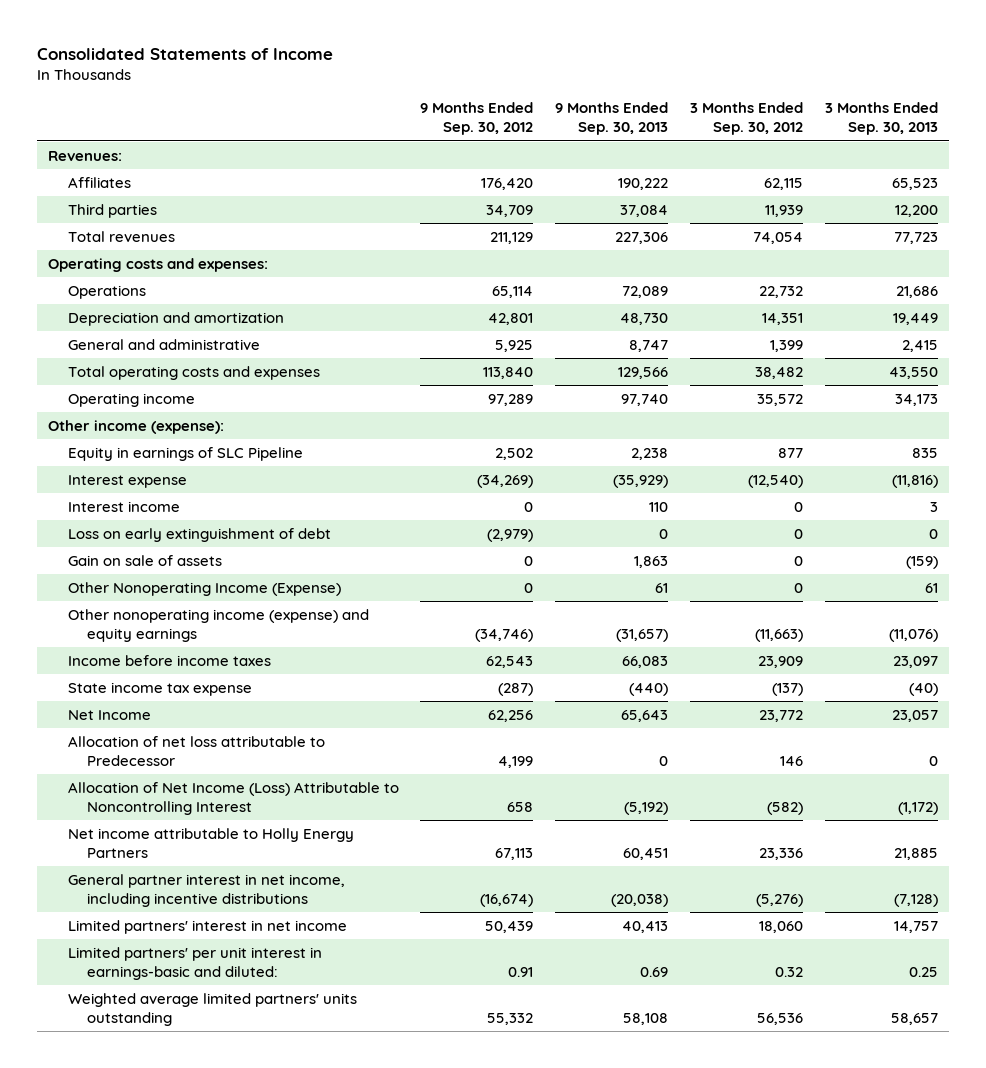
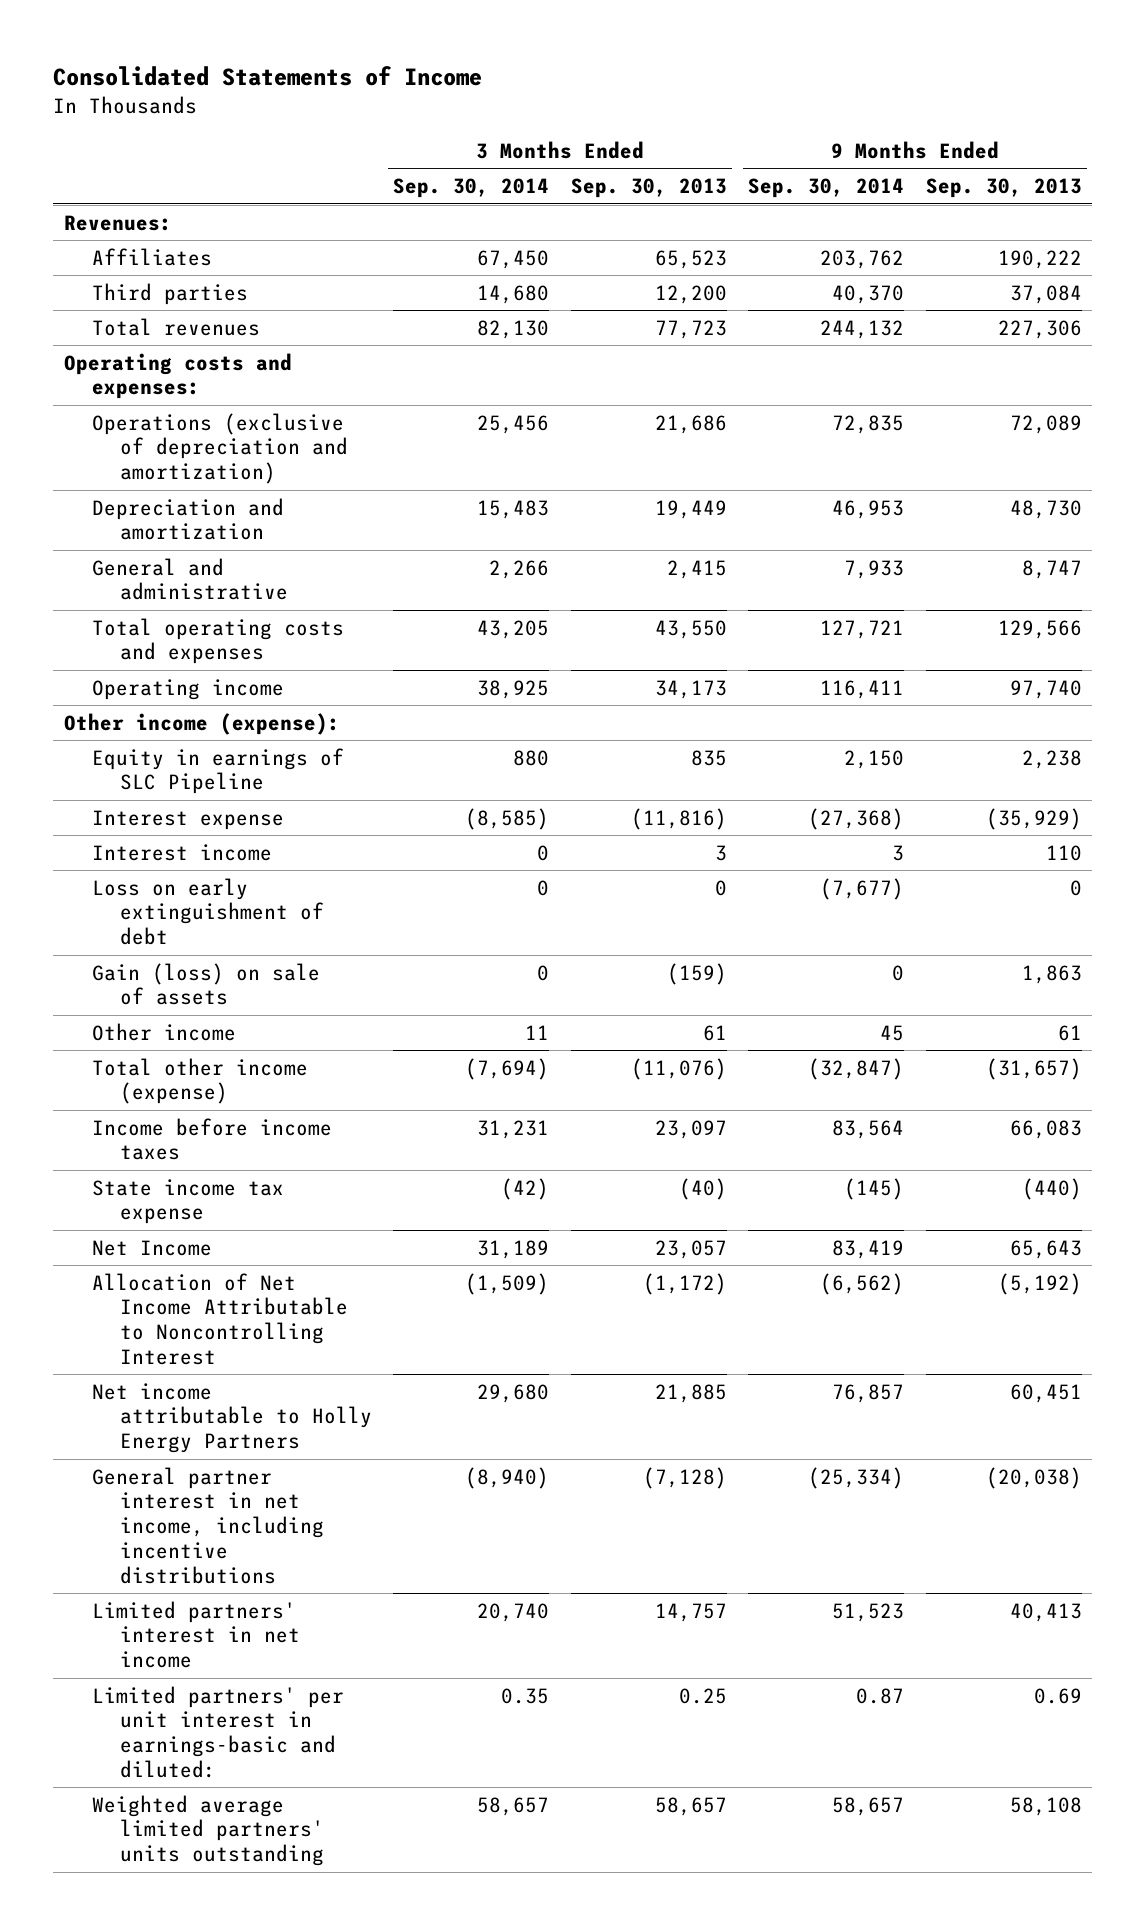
[420,102,534,136] 9 Months Ended Sep. 30, 2012 -> none
[690,102,804,136] 3 Months Ended Sep. 30, 2012 -> none
none -> [393,178,550,199] Sep. 30, 2014
none -> [748,178,905,199] Sep. 30, 2014
[67,284,146,299] Operations -> [91,412,348,485] Operations (exclusive of depreciation and amortization)
[67,554,222,566] Gain on sale of assets -> [91,962,320,1006] Gain (loss) on sale of assets
[67,581,341,596] Other Nonoperating Income (Expense) -> [91,1022,236,1041] Other income
[67,608,369,642] Other nonoperating income (expense) and equity earnings -> [91,1057,308,1105] Total other income (expense)
[67,735,325,766] Allocation of net loss attributable to Predecessor -> none
[67,781,399,815] Allocation of Net Income (Loss) Attributable to Noncontrolling Interest -> [91,1272,348,1365] Allocation of Net Income Attributable to Noncontrolling Interest

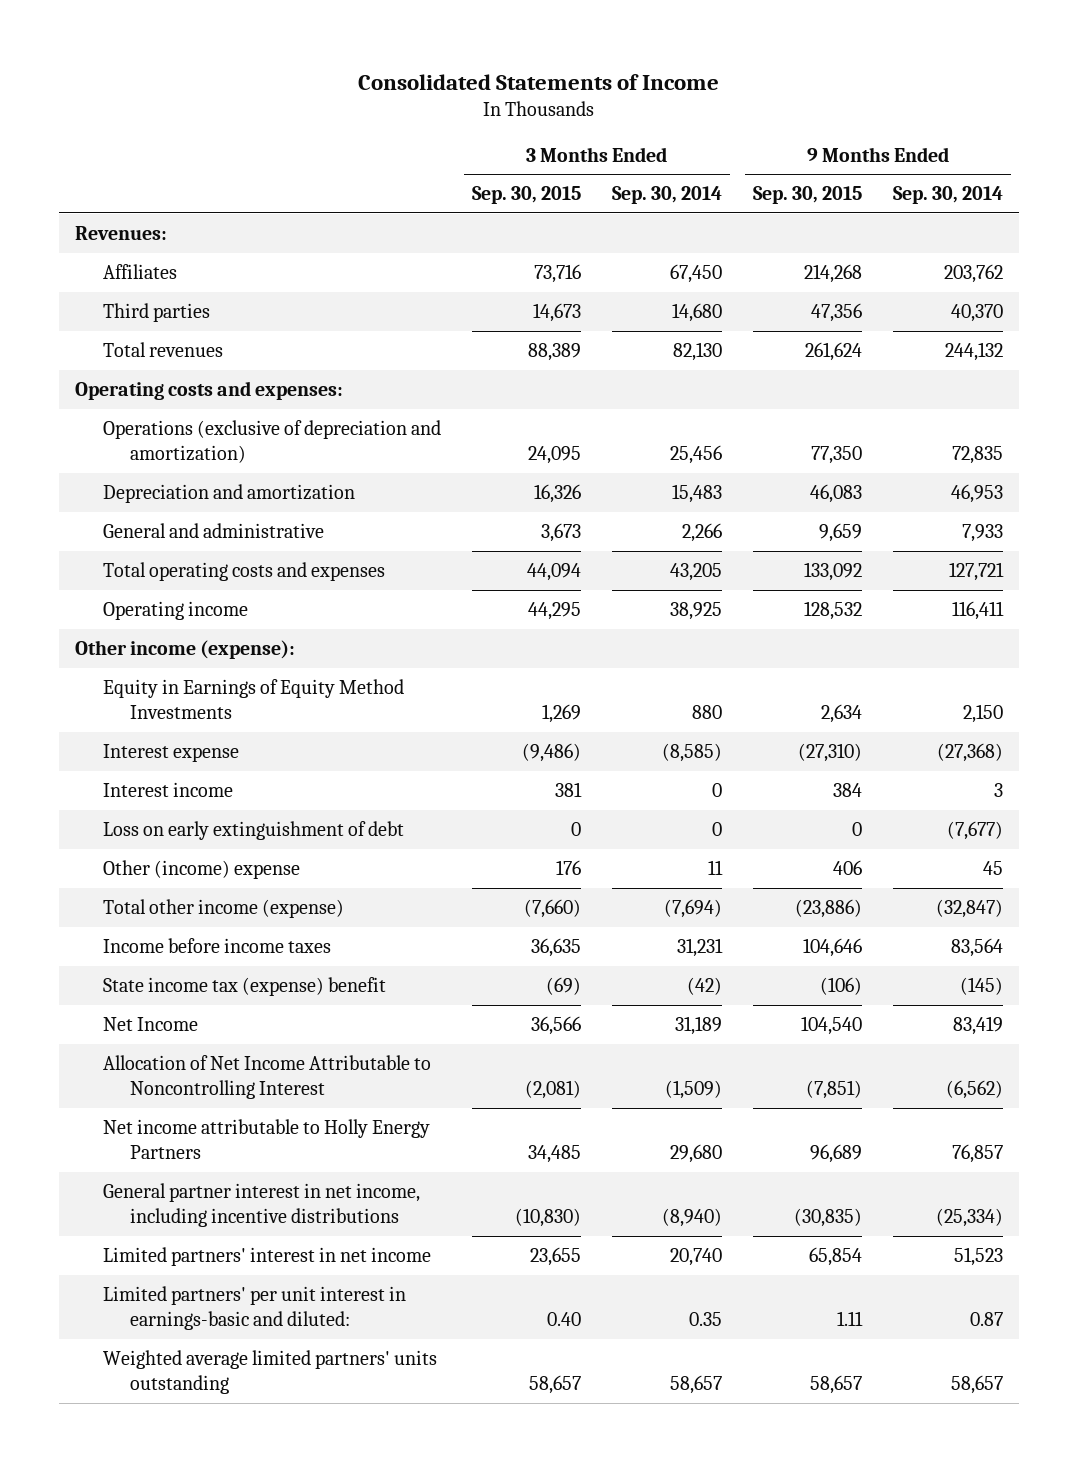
[570,178,727,199] Sep. 30, 2013 -> none
[925,178,1082,199] Sep. 30, 2013 -> none
none -> [471,186,581,205] Sep. 30, 2015
none -> [753,186,863,205] Sep. 30, 2015
[91,747,344,795] Equity in earnings of SLC Pipeline -> [102,678,404,720] Equity in Earnings of Equity Method Investments
[91,962,320,1006] Gain (loss) on sale of assets -> none
[91,1022,236,1041] Other income -> [102,859,300,879] Other (income) expense
[91,1178,284,1225] State income tax expense -> [102,976,386,996] State income tax (expense) benefit

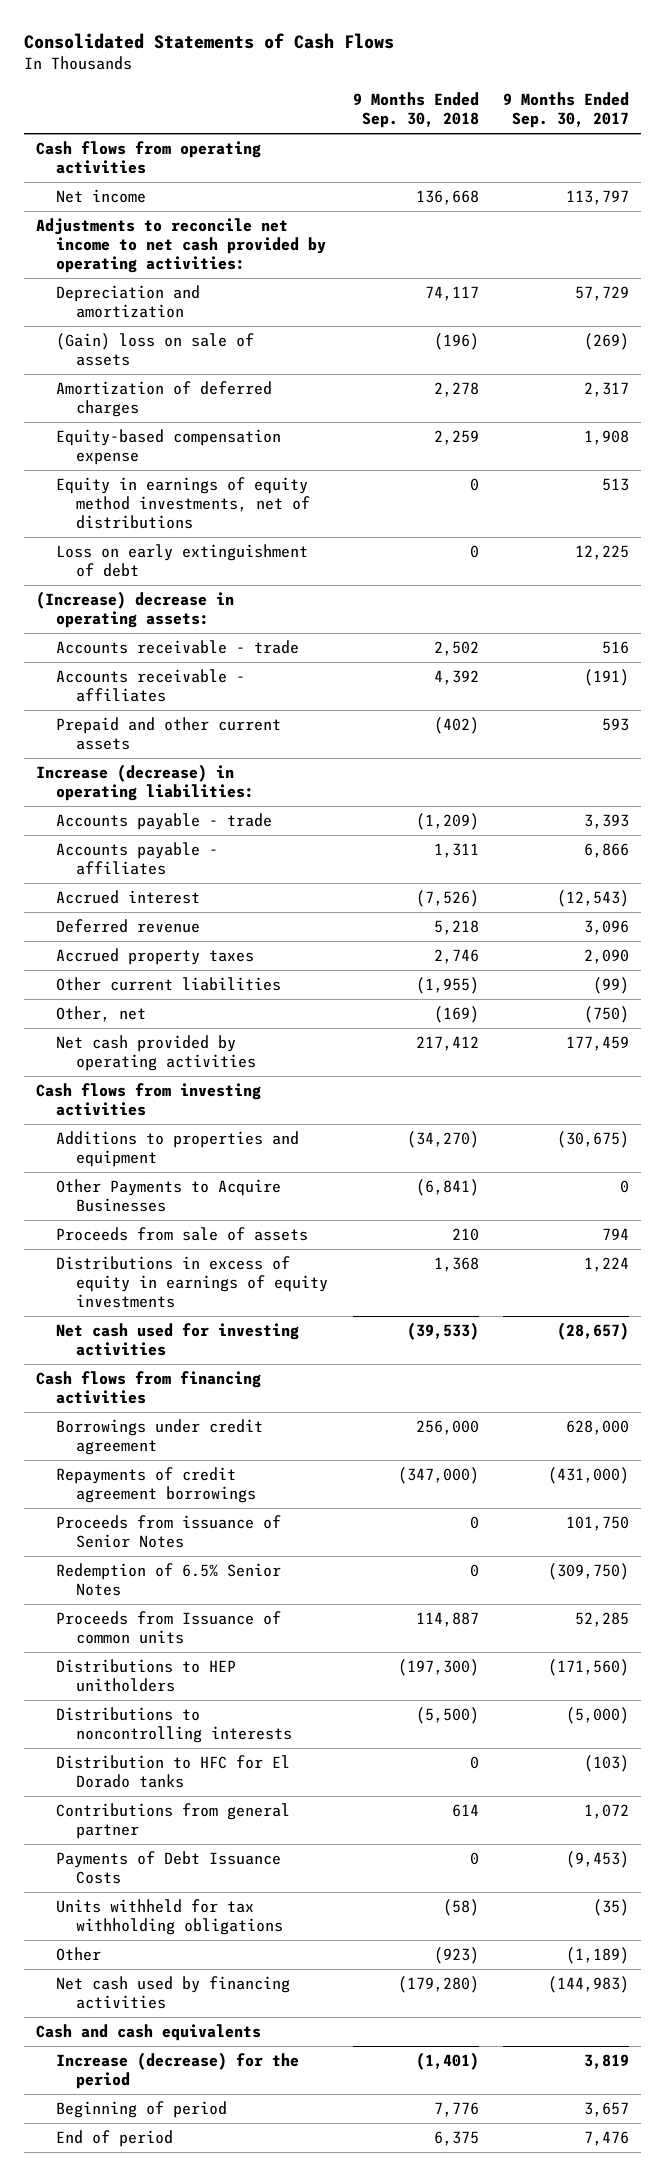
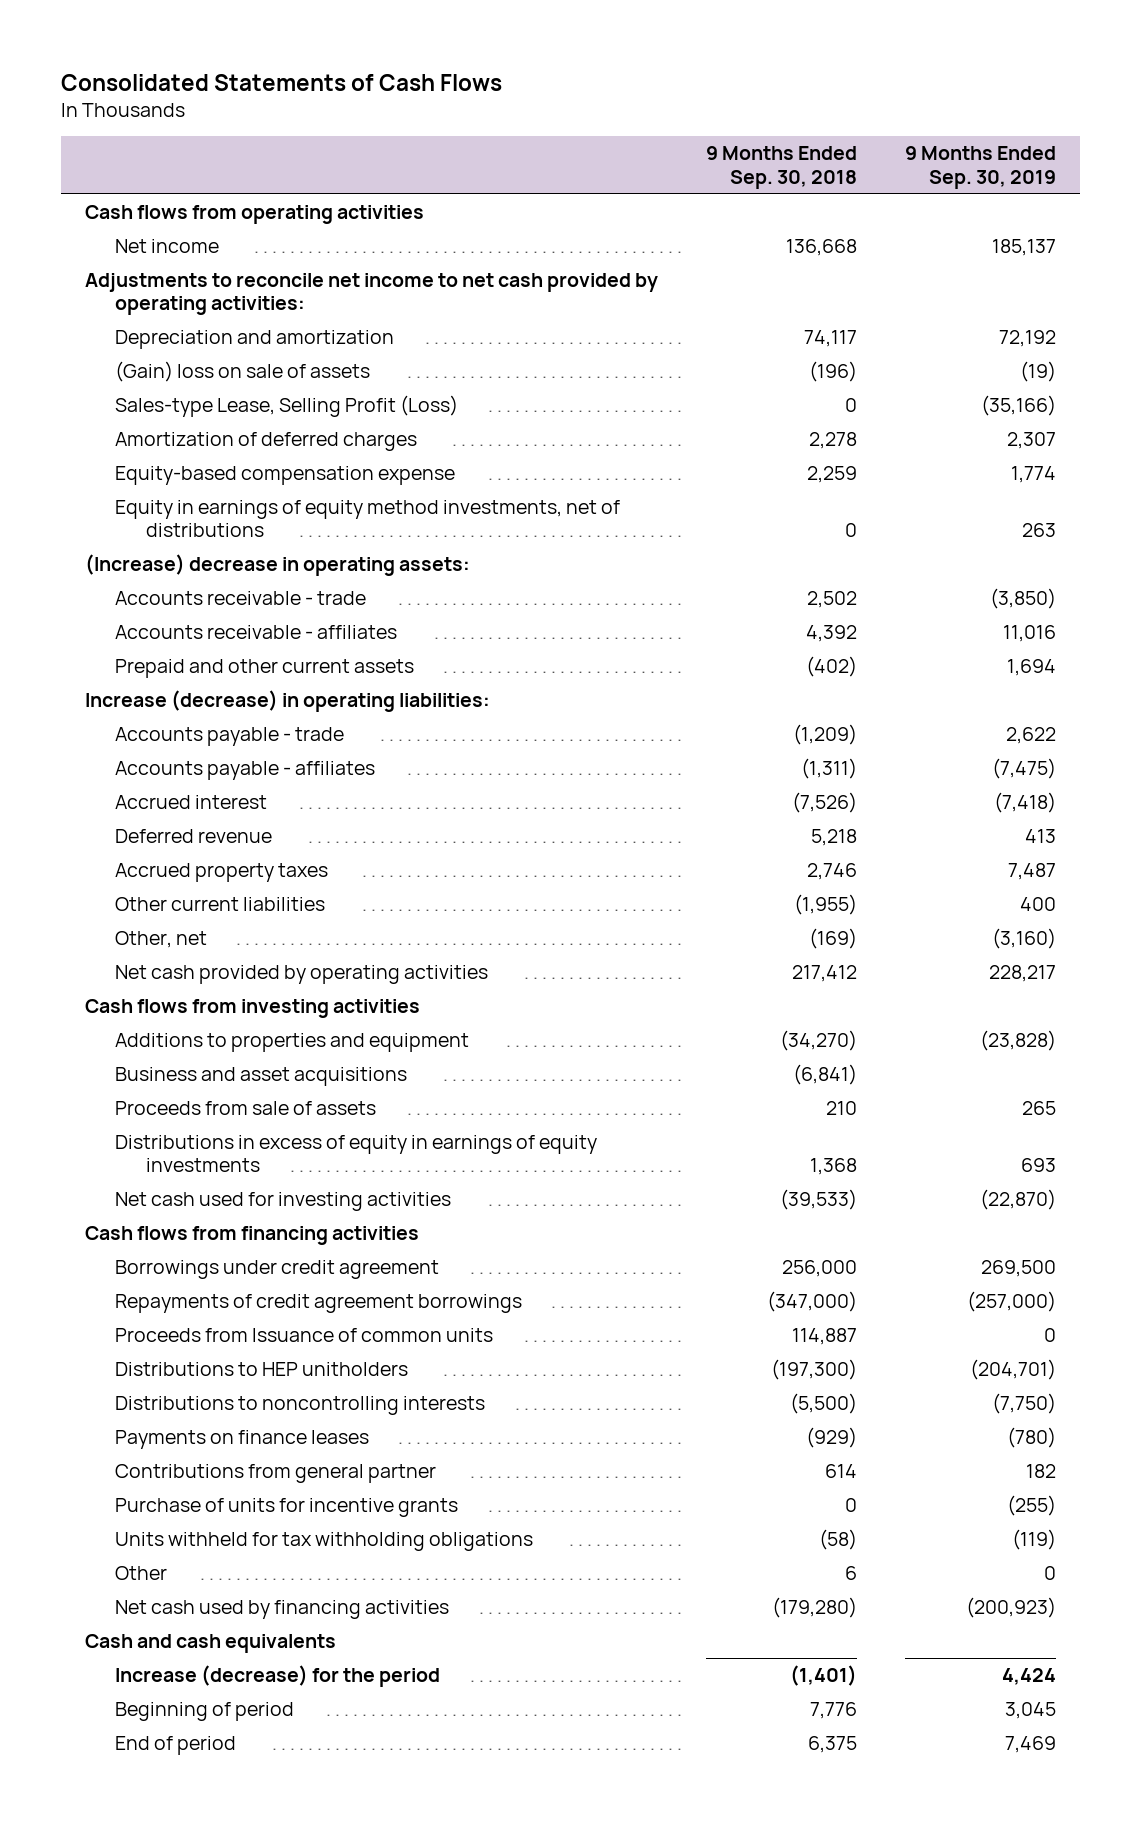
[503,92,630,129] 9 Months Ended Sep. 30, 2017 -> none
none -> [905,146,1057,189] 9 Months Ended Sep. 30, 2019
none -> [115,394,459,417] Sales-type Lease, Selling Profit (Loss)
[55,544,308,577] Loss on early extinguishment of debt -> none
[433,843,479,859] 1,311 -> [801,757,858,779] (1,311)
[55,1179,281,1212] Other Payments to Acquire Businesses -> [115,1066,408,1086] Business and asset acquisitions
[55,1515,281,1548] Proceeds from issuance of Senior Notes -> none
[55,1563,281,1596] Redemption of 6.5% Senior Notes -> none
[55,1755,290,1788] Distribution to HFC for El Dorado tanks -> none
none -> [115,1429,370,1449] Payments on finance leases
[55,1851,281,1884] Payments of Debt Issuance Costs -> none
none -> [115,1497,459,1517] Purchase of units for incentive grants
[433,1947,479,1965] (923) -> [845,1565,858,1580] 6

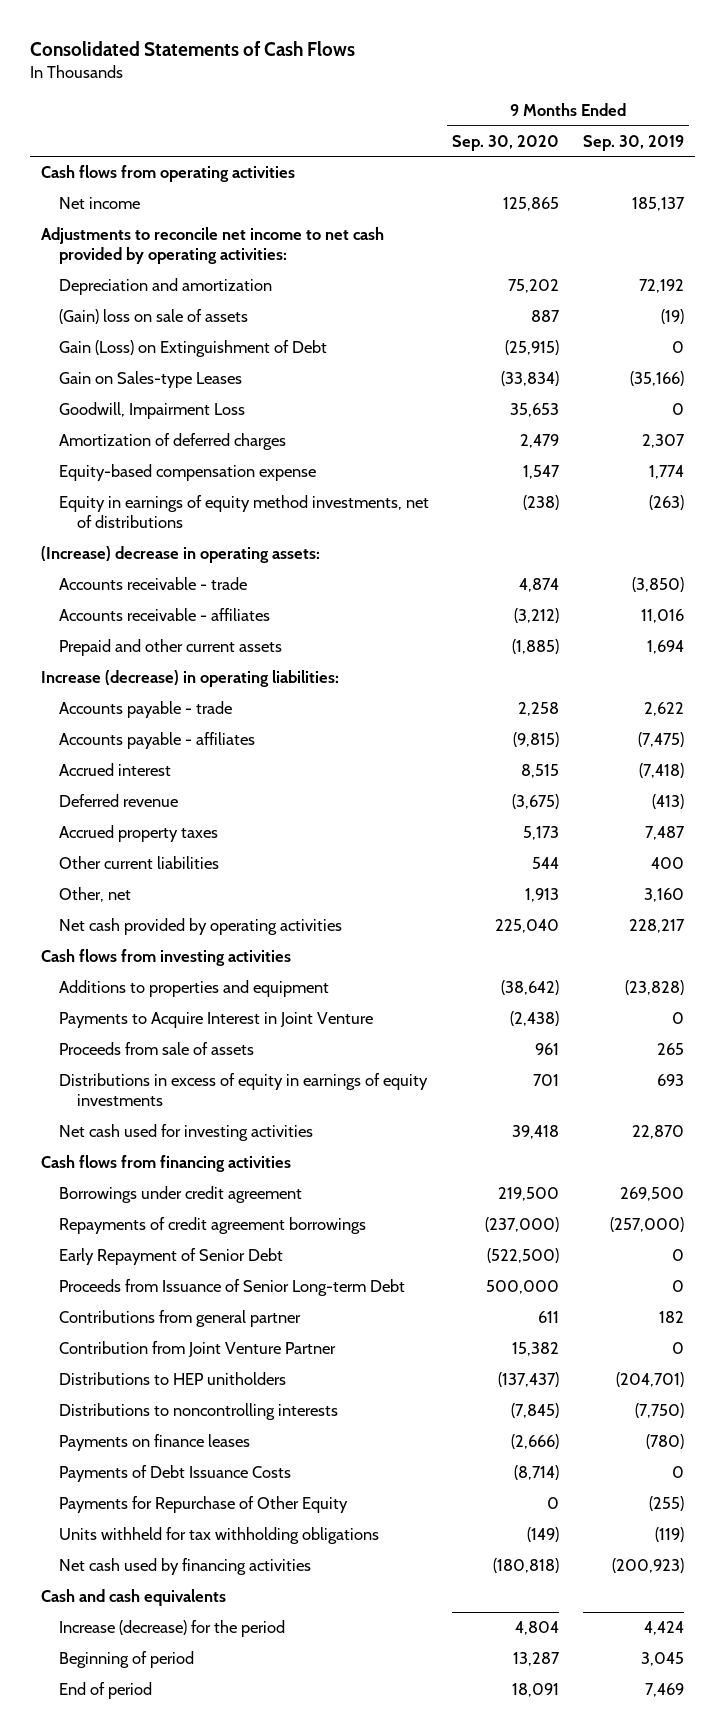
[706,146,858,189] 9 Months Ended Sep. 30, 2018 -> none
none -> [452,134,560,151] Sep. 30, 2020
none -> [59,340,328,358] Gain (Loss) on Extinguishment of Debt
[115,394,459,417] Sales-type Lease, Selling Profit (Loss) -> [59,371,243,389] Gain on Sales-type Leases
none -> [59,402,246,420] Goodwill, Impairment Loss
[1022,523,1057,538] 263 -> [648,495,684,511] (263)
[1025,828,1057,843] 413 -> [651,794,684,810] (413)
[992,927,1057,949] (3,160) -> [643,888,684,903] 3,160
[115,1066,408,1086] Business and asset acquisitions -> none
none -> [59,1012,374,1029] Payments to Acquire Interest in Joint Venture
[980,1188,1057,1210] (22,870) -> [631,1125,684,1140] 22,870
[115,1327,494,1342] Proceeds from Issuance of common units -> none
none -> [59,1248,284,1266] Early Repayment of Senior Debt
none -> [59,1279,406,1297] Proceeds from Issuance of Senior Long-term Debt
[115,1463,437,1483] Contributions from general partner -> [59,1310,302,1328] Contributions from general partner
none -> [59,1341,337,1358] Contribution from Joint Venture Partner
none -> [59,1465,292,1483] Payments of Debt Issuance Costs
[115,1497,459,1517] Purchase of units for incentive grants -> [59,1496,349,1514] Payments for Repurchase of Other Equity
[115,1565,168,1580] Other -> none

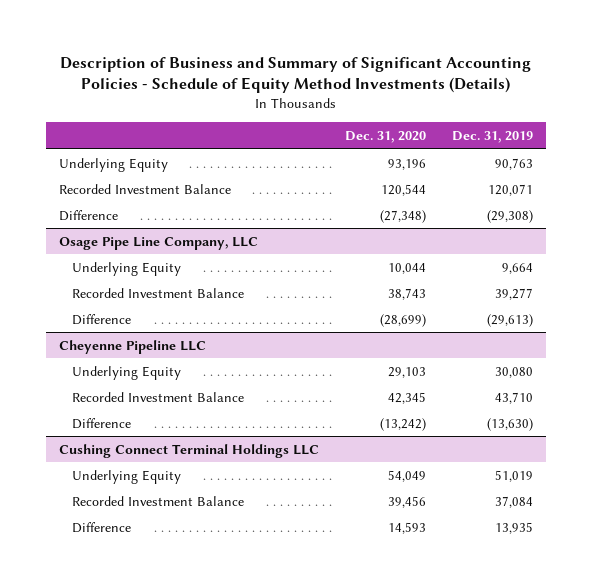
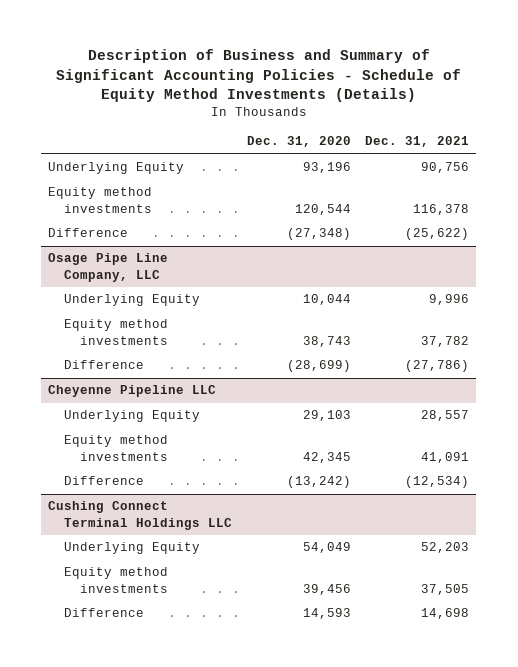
[452,131,534,144] Dec. 31, 2019 -> none
none -> [365,136,470,148] Dec. 31, 2021
[58,183,231,194] Recorded Investment Balance -> [48,187,153,213] Equity method investments
[72,287,245,298] Recorded Investment Balance -> [64,319,169,345] Equity method investments
[72,391,245,402] Recorded Investment Balance -> [64,435,169,461] Equity method investments
[72,495,245,506] Recorded Investment Balance -> [64,567,169,593] Equity method investments

